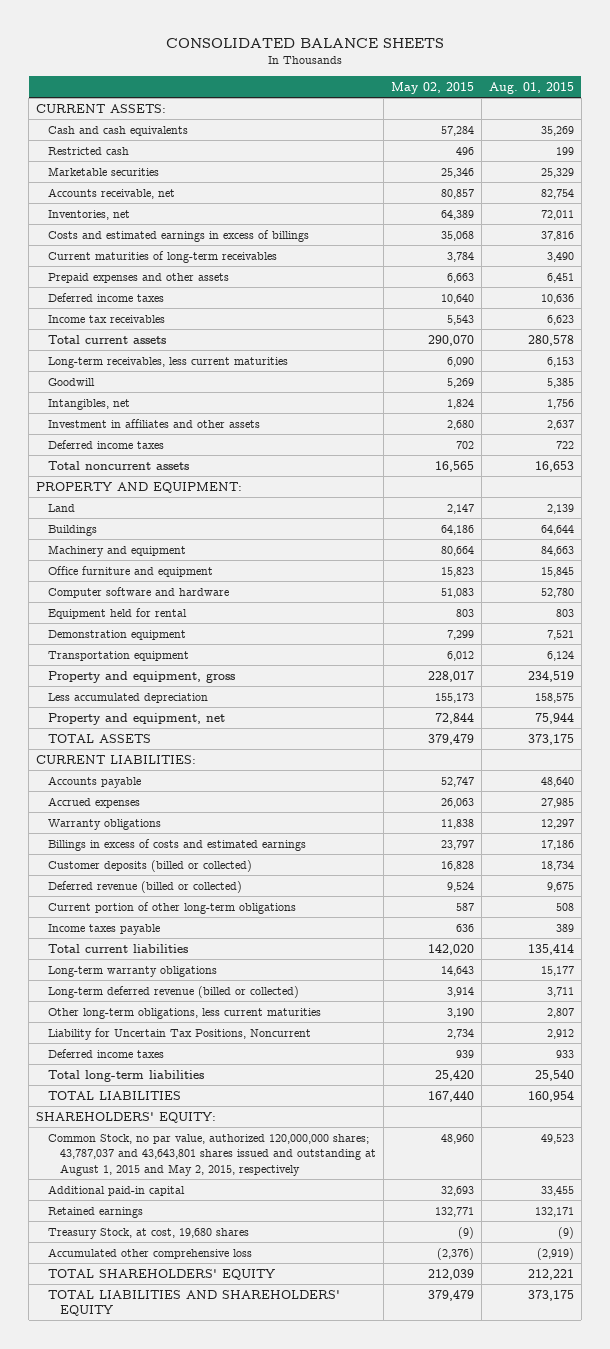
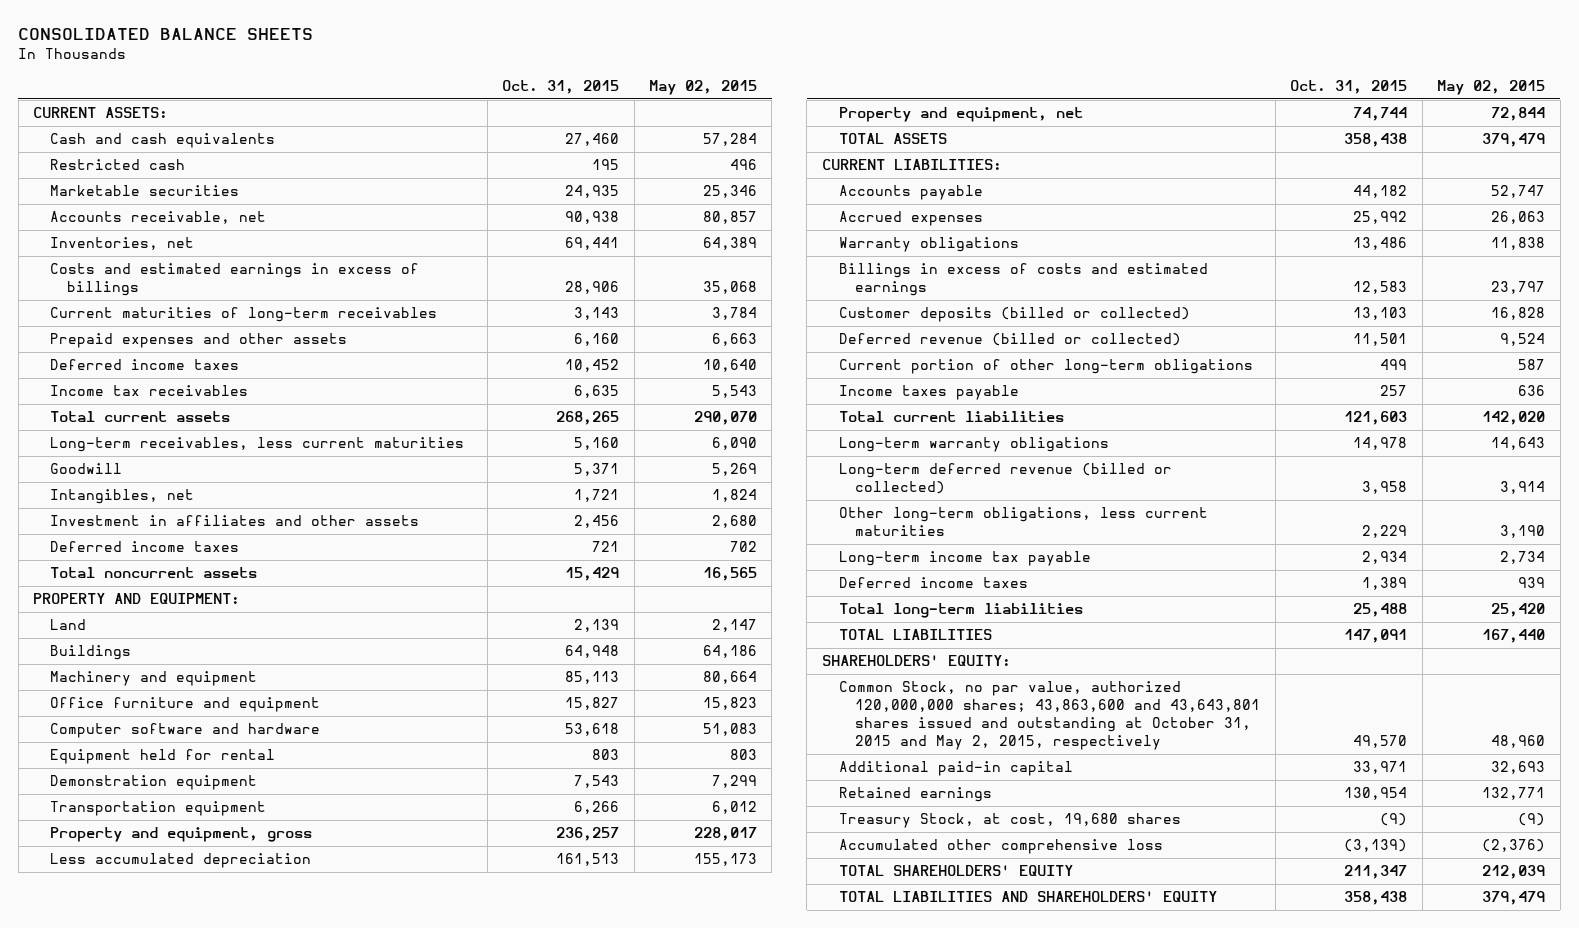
[488,81,574,94] Aug. 01, 2015 -> none
none -> [502,80,620,95] Oct. 31, 2015
[47,1027,311,1040] Liability for Uncertain Tax Positions, Noncurrent -> [838,551,1091,567] Long-term income tax payable
[47,1133,376,1176] Common Stock, no par value, authorized 120,000,000 shares; 43,787,037 and 43,643,801 shares issued and outstanding at August 1, 2015 and May 2, 2015, respectively -> [838,681,1261,750] Common Stock, no par value, authorized 120,000,000 shares; 43,863,600 and 43,643,801 shares issued and outstanding at October 31, 2015 and May 2, 2015, respectively

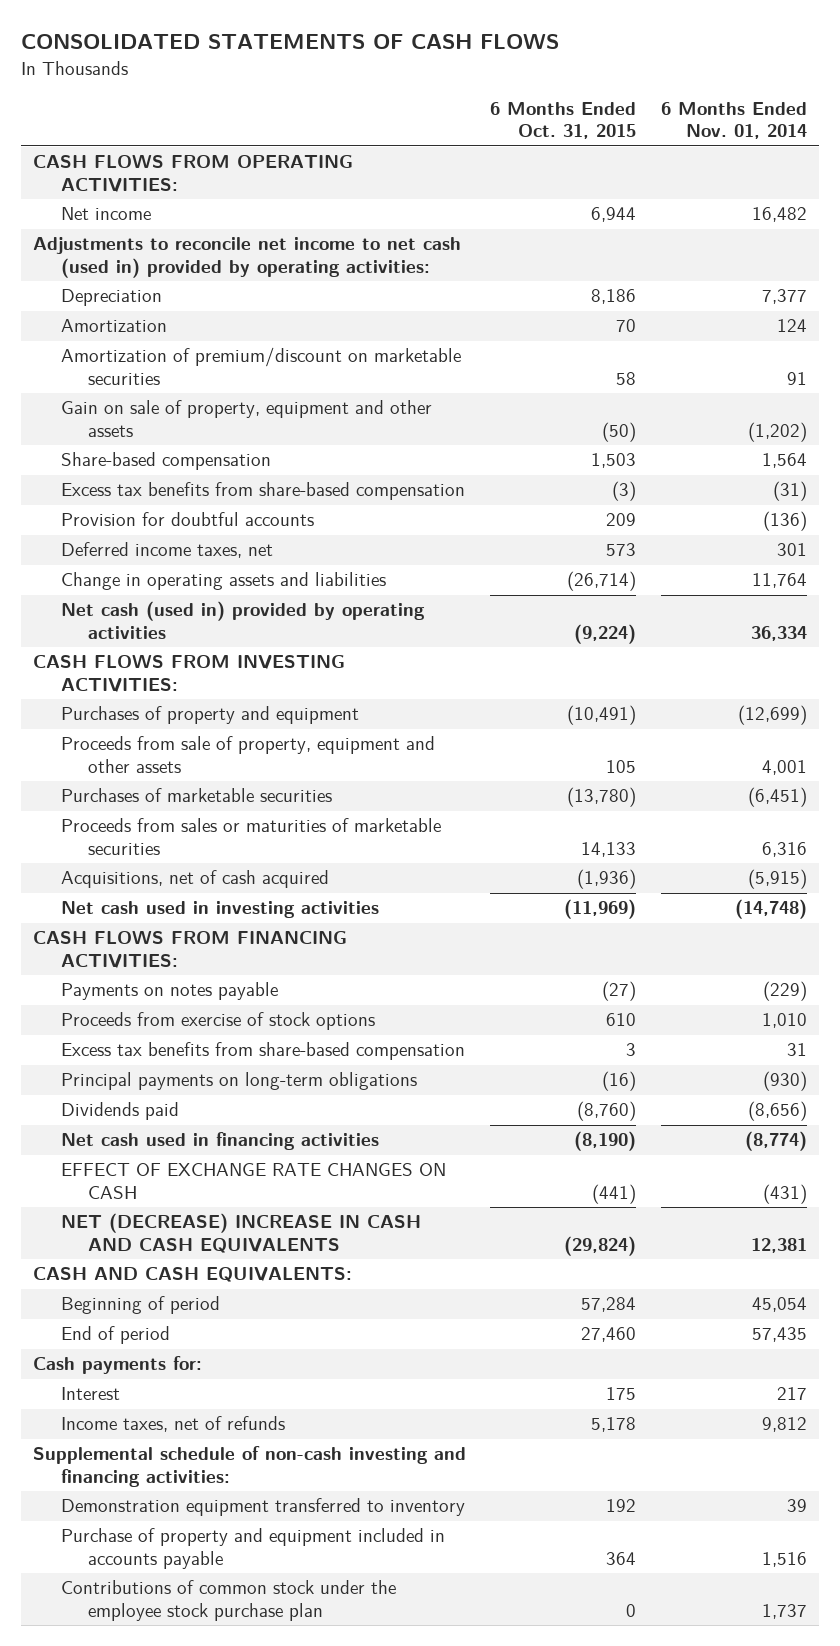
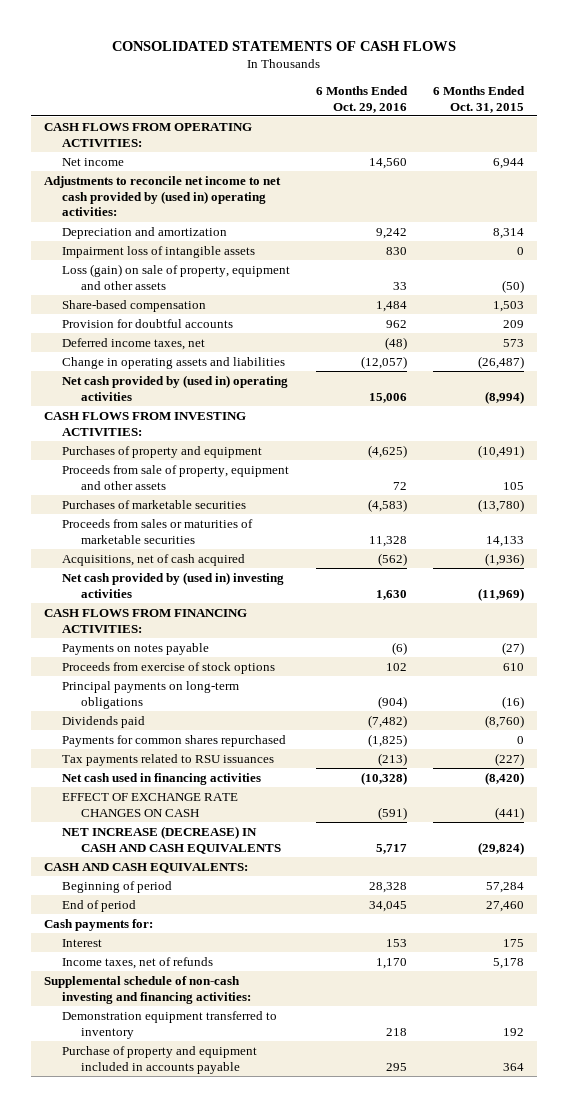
[661,101,808,140] 6 Months Ended Nov. 01, 2014 -> none
none -> [316,85,409,113] 6 Months Ended Oct. 29, 2016
[60,289,162,307] Depreciation -> none
[60,319,167,333] Amortization -> none
[60,347,461,386] Amortization of premium/discount on marketable securities -> none
[32,237,461,279] Adjustments to reconcile net income to net cash (used in) provided by operating activities: -> [43,175,281,217] Adjustments to reconcile net income to net cash provided by (used in) operating activities:
none -> [62,226,228,239] Depreciation and amortization
none -> [62,245,256,258] Impairment loss of intangible assets
[60,400,432,438] Gain on sale of property, equipment and other assets -> [62,263,291,290] Loss (gain) on sale of property, equipment and other assets
[60,482,465,501] Excess tax benefits from share-based compensation -> none
[567,571,637,592] (26,714) -> [477,355,524,369] (26,487)
[60,601,425,640] Net cash (used in) provided by operating activities -> [62,374,289,401] Net cash provided by (used in) operating activities
[574,624,637,645] (9,224) -> [484,390,524,404] (8,994)
[60,901,379,919] Net cash used in investing activities -> [62,571,285,598] Net cash provided by (used in) investing activities
[60,1042,465,1061] Excess tax benefits from share-based compensation -> none
none -> [62,734,287,747] Payments for common shares repurchased
none -> [62,753,275,766] Tax payments related to RSU issuances
[574,1131,637,1152] (8,190) -> [484,771,524,785] (8,420)
[60,1213,421,1254] NET (DECREASE) INCREASE IN CASH AND CASH EQUIVALENTS -> [62,825,281,854] NET INCREASE (DECREASE) IN CASH AND CASH EQUIVALENTS
[60,1580,396,1622] Contributions of common stock under the employee stock purchase plan -> none

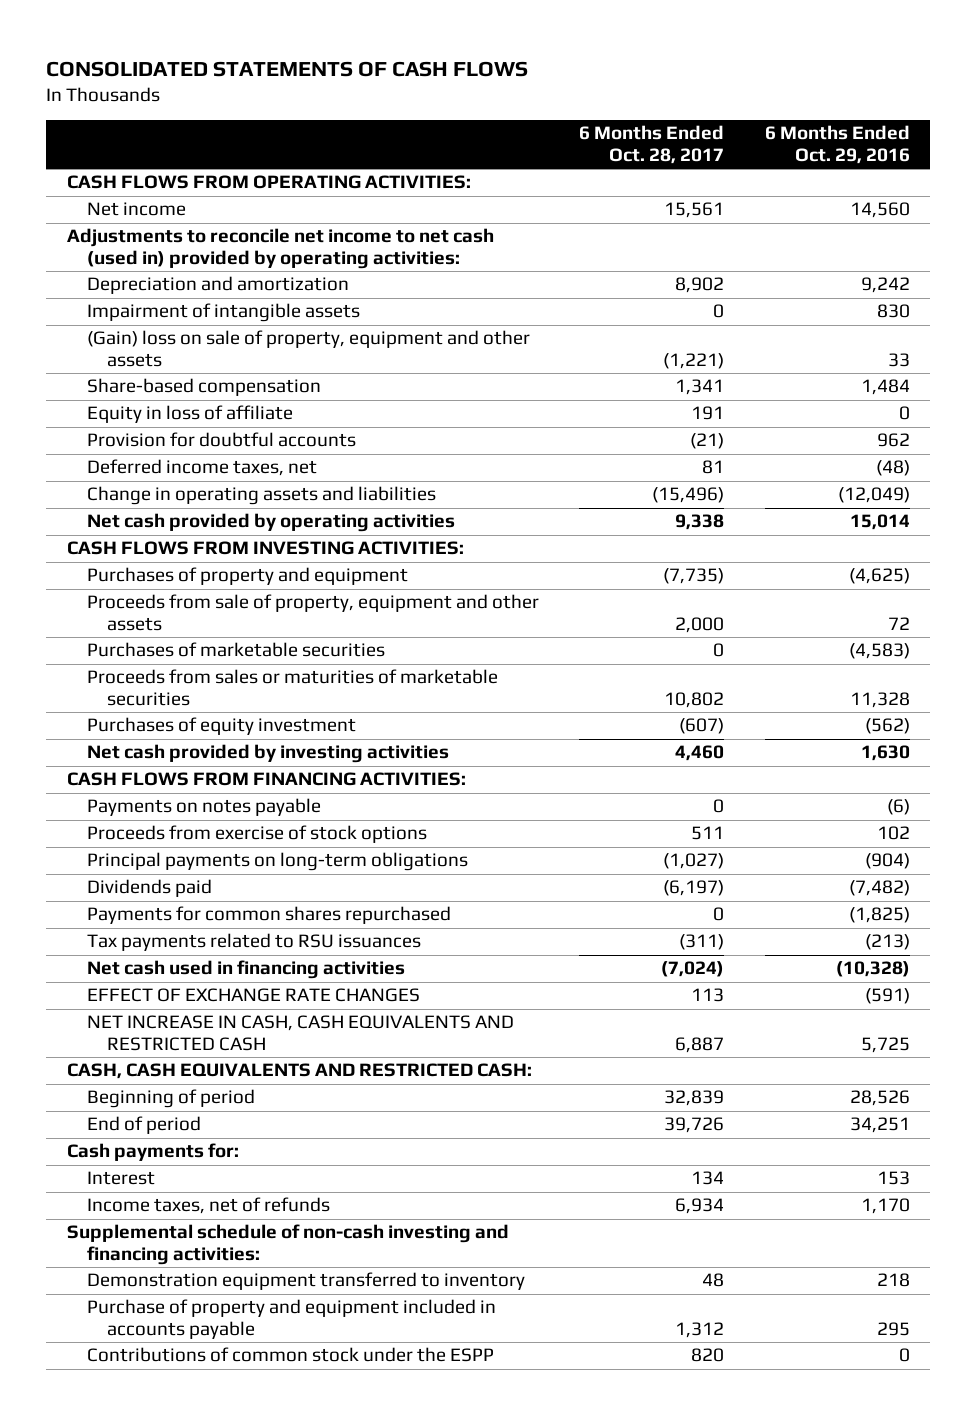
[432,85,525,113] 6 Months Ended Oct. 31, 2015 -> none
none -> [579,125,725,165] 6 Months Ended Oct. 28, 2017
[43,175,281,217] Adjustments to reconcile net income to net cash provided by (used in) operating activities: -> [66,228,494,270] Adjustments to reconcile net income to net cash (used in) provided by operating activities:
[62,245,256,258] Impairment loss of intangible assets -> [86,303,360,323] Impairment of intangible assets
[62,263,291,290] Loss (gain) on sale of property, equipment and other assets -> [86,330,530,368] (Gain) loss on sale of property, equipment and other assets
none -> [86,405,293,424] Equity in loss of affiliate
[361,355,408,369] (12,057) -> [837,487,910,504] (12,049)
[62,374,289,401] Net cash provided by (used in) operating activities -> [86,513,455,533] Net cash provided by operating activities
[369,392,408,403] 15,006 -> [849,514,910,531] 15,014
[62,553,246,566] Acquisitions, net of cash acquired -> [86,717,356,736] Purchases of equity investment
[62,571,285,598] Net cash provided by (used in) investing activities -> [86,744,449,764] Net cash provided by investing activities
[62,792,239,817] EFFECT OF EXCHANGE RATE CHANGES ON CASH -> [86,988,420,1003] EFFECT OF EXCHANGE RATE CHANGES
[62,825,281,854] NET INCREASE (DECREASE) IN CASH AND CASH EQUIVALENTS -> [86,1015,514,1052] NET INCREASE IN CASH, CASH EQUIVALENTS AND RESTRICTED CASH
[376,843,408,854] 5,717 -> [860,1037,910,1054] 5,725
[43,862,248,873] CASH AND CASH EQUIVALENTS: -> [66,1063,532,1080] CASH, CASH EQUIVALENTS AND RESTRICTED CASH:
[369,881,408,893] 28,328 -> [849,1090,910,1107] 28,526
[369,900,408,912] 34,045 -> [849,1117,910,1134] 34,251
none -> [86,1347,494,1363] Contributions of common stock under the ESPP

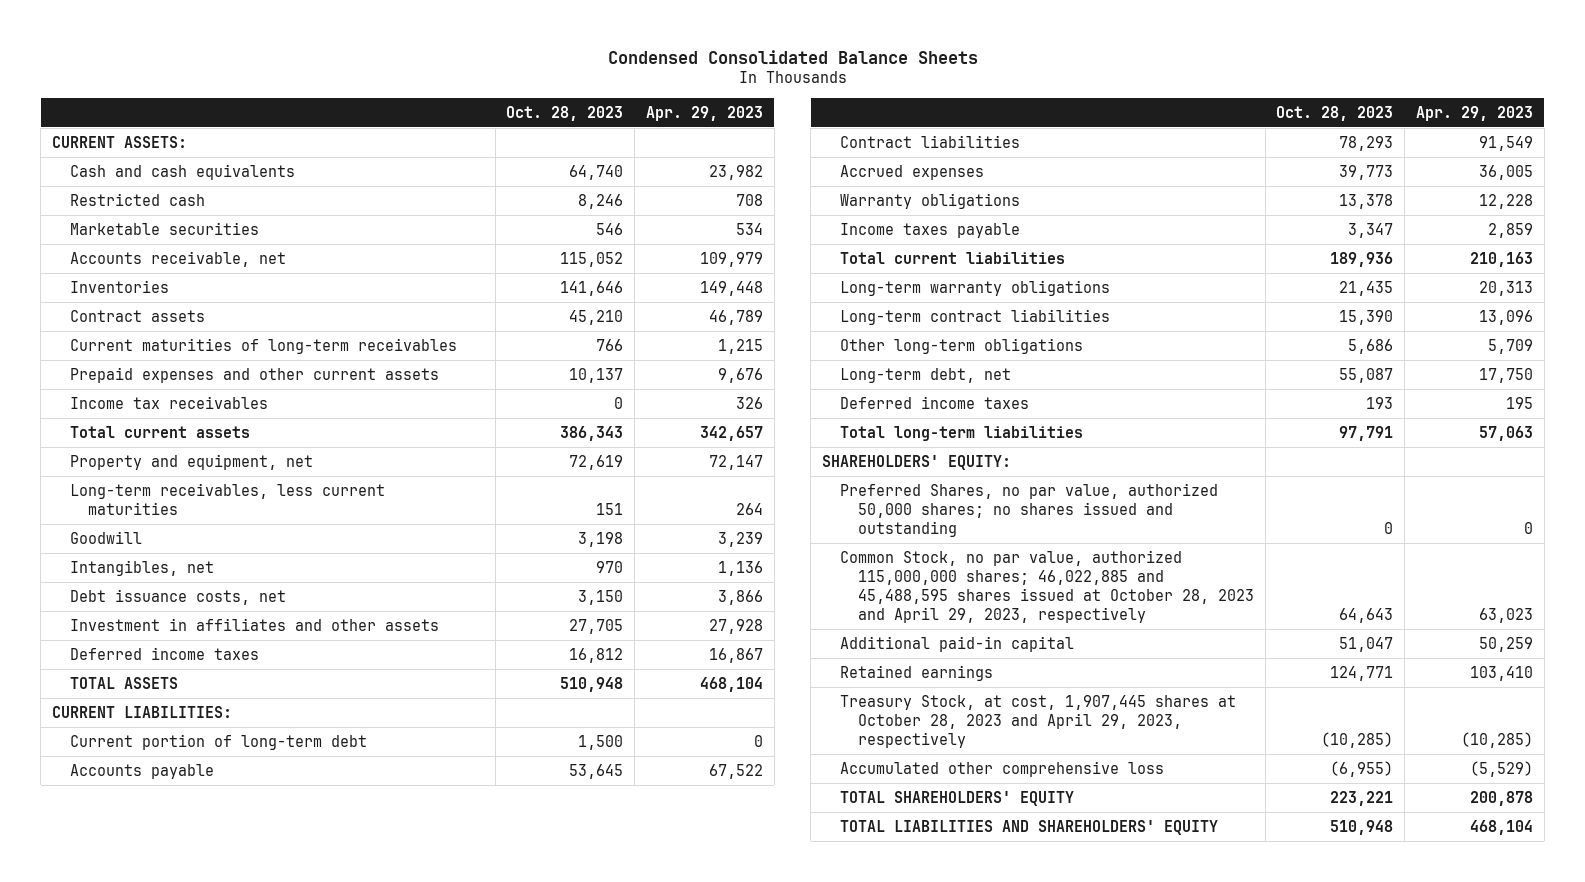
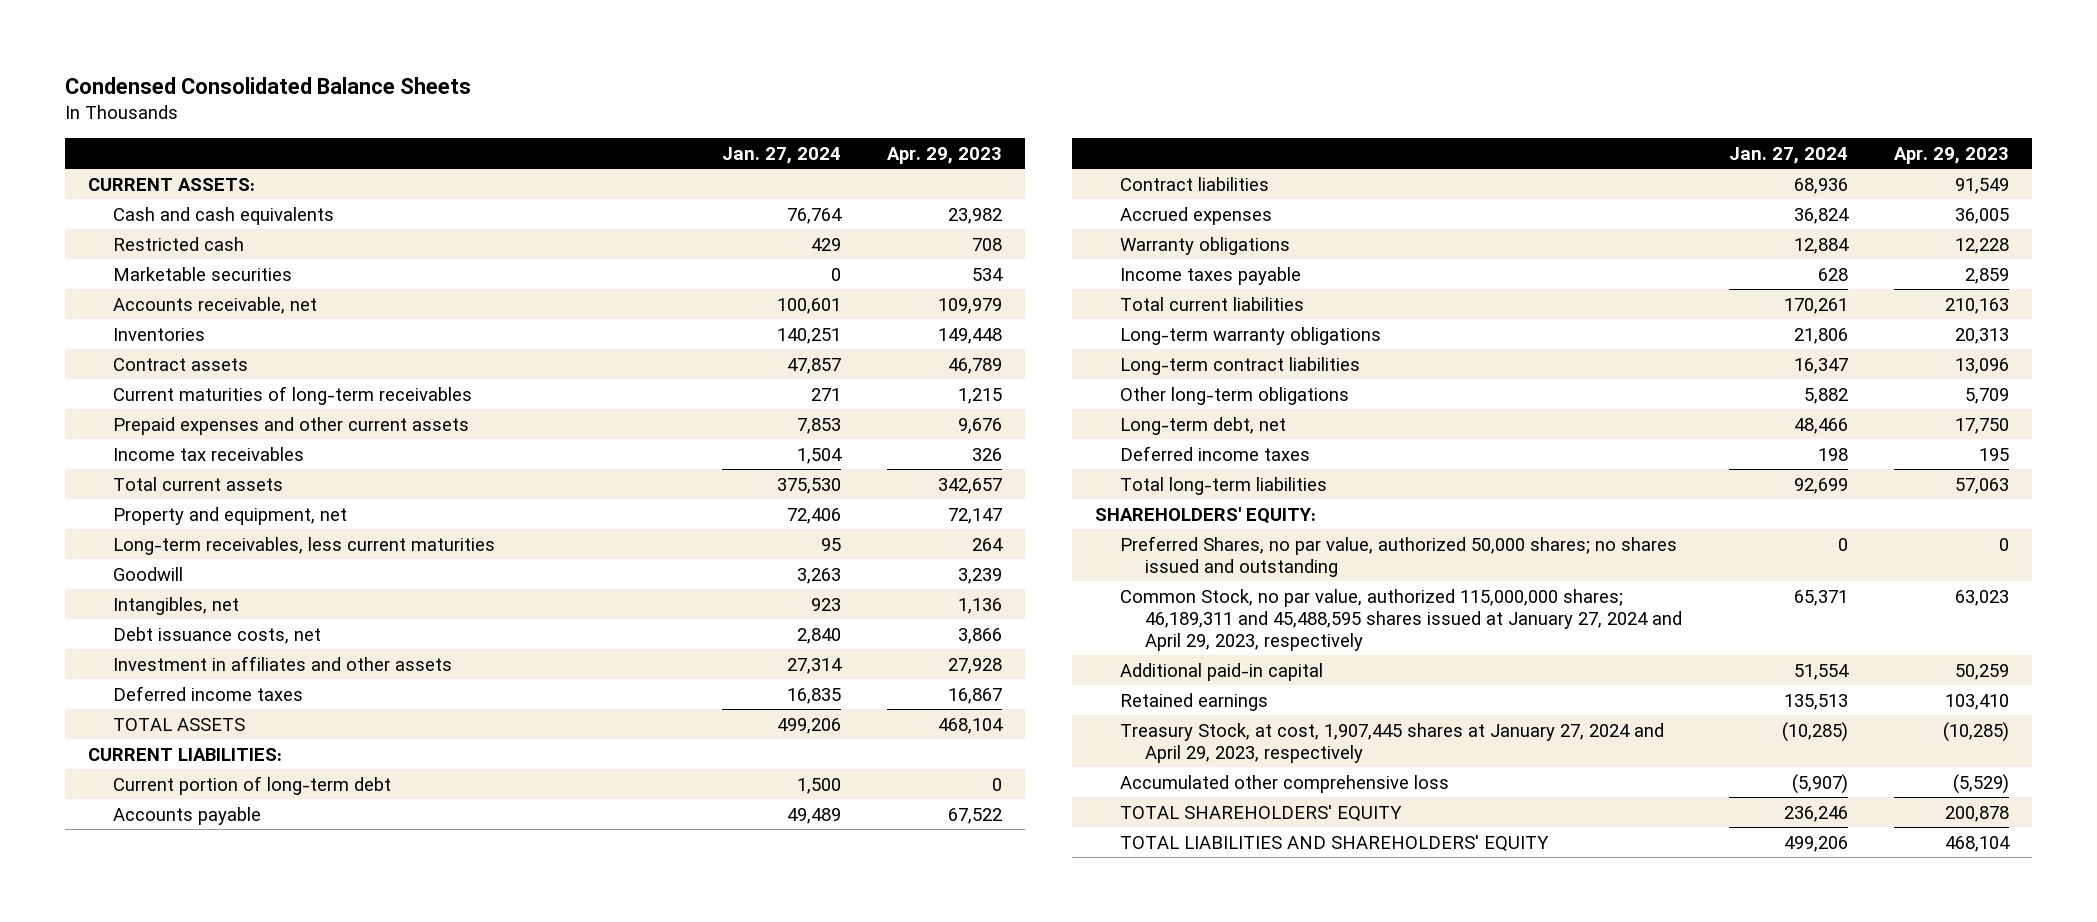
[506,105,624,121] Oct. 28, 2023 -> none
none -> [721,146,841,164] Jan. 27, 2024
[839,549,1254,623] Common Stock, no par value, authorized 115,000,000 shares; 46,022,885 and 45,488,595 shares issued at October 28, 2023 and April 29, 2023, respectively -> [1120,588,1683,651] Common Stock, no par value, authorized 115,000,000 shares; 46,189,311 and 45,488,595 shares issued at January 27, 2024 and April 29, 2023, respectively
[839,694,1236,748] Treasury Stock, at cost, 1,907,445 shares at October 28, 2023 and April 29, 2023, respectively -> [1120,722,1665,763] Treasury Stock, at cost, 1,907,445 shares at January 27, 2024 and April 29, 2023, respectively

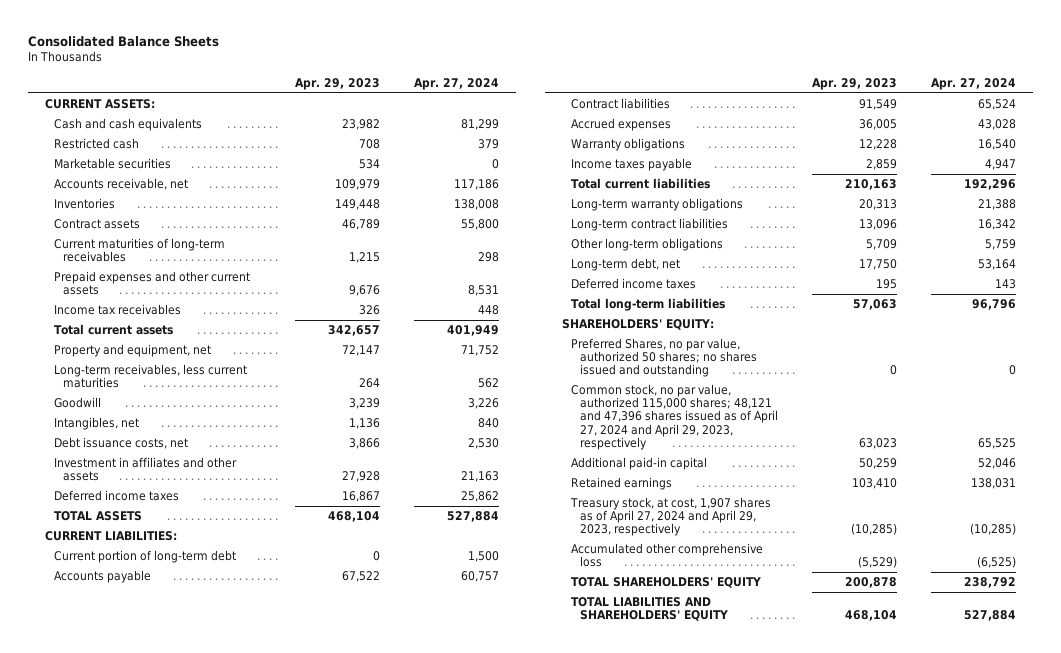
[65,77,472,95] Condensed Consolidated Balance Sheets -> [27,35,219,47] Consolidated Balance Sheets
[721,146,841,164] Jan. 27, 2024 -> none
none -> [414,77,500,90] Apr. 27, 2024
[1120,535,1678,577] Preferred Shares, no par value, authorized 50,000 shares; no shares issued and outstanding -> [570,338,757,378] Preferred Shares, no par value, authorized 50 shares; no shares issued and outstanding
[1120,588,1683,651] Common Stock, no par value, authorized 115,000,000 shares; 46,189,311 and 45,488,595 shares issued at January 27, 2024 and April 29, 2023, respectively -> [570,384,778,450] Common stock, no par value, authorized 115,000 shares; 48,121 and 47,396 shares issued as of April 27, 2024 and April 29, 2023, respectively
[1120,722,1665,763] Treasury Stock, at cost, 1,907,445 shares at January 27, 2024 and April 29, 2023, respectively -> [569,497,771,537] Treasury stock, at cost, 1,907 shares as of April 27, 2024 and April 29, 2023, respectively

